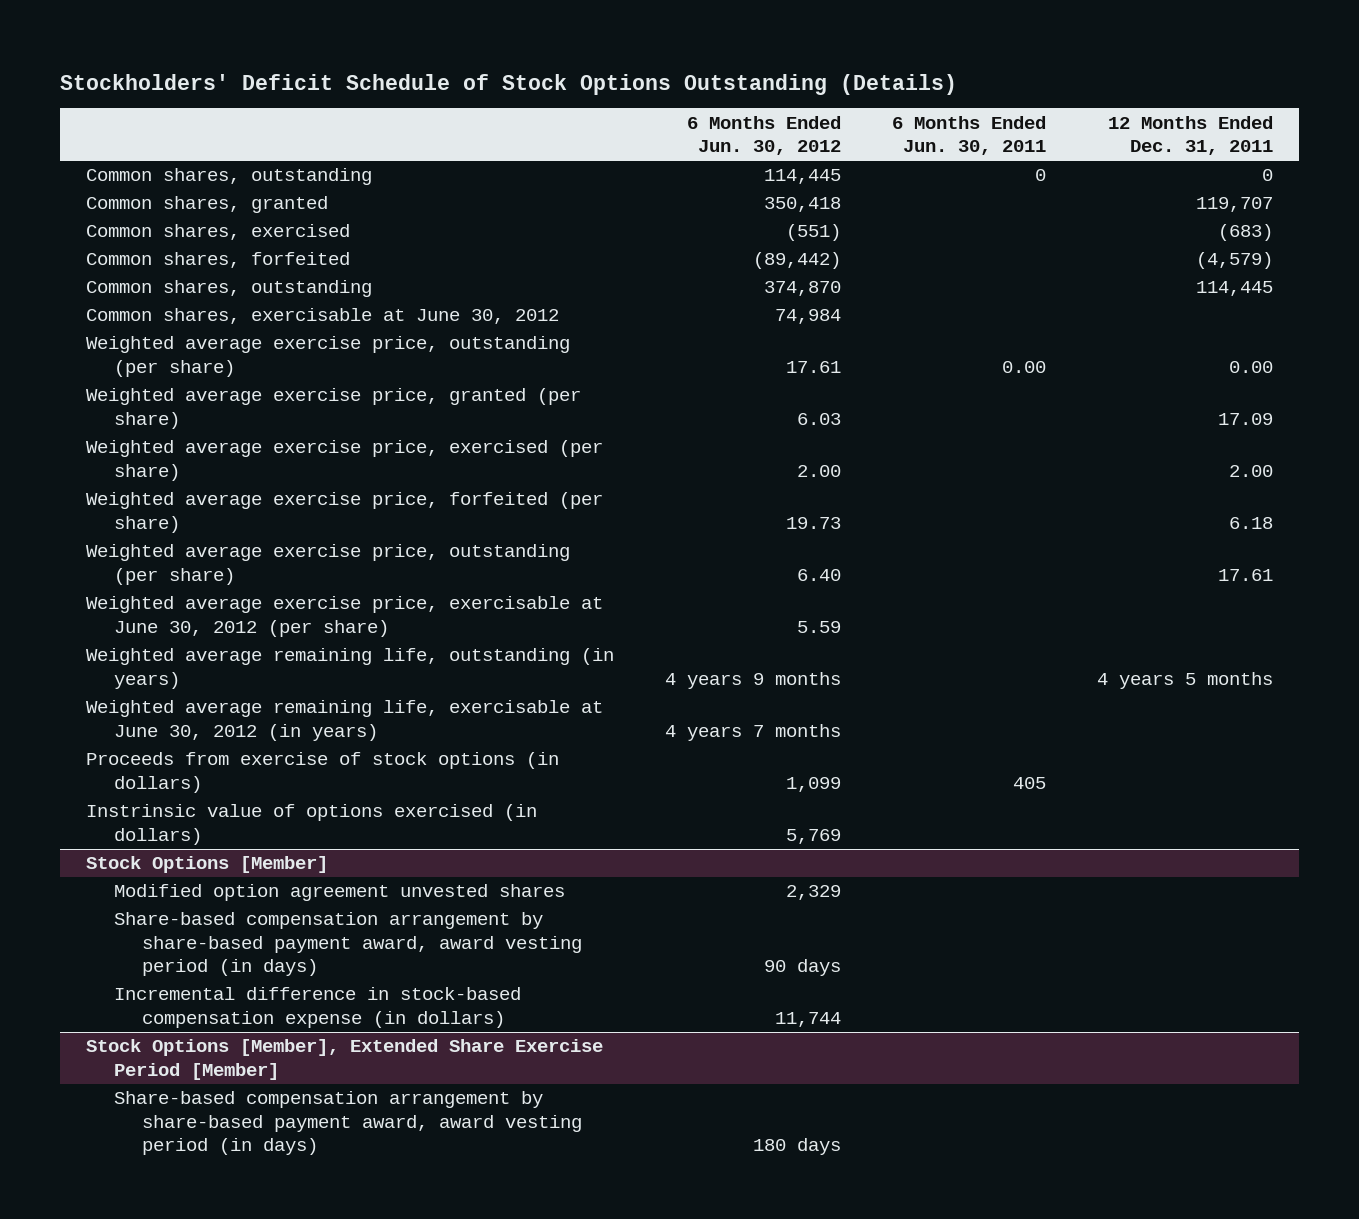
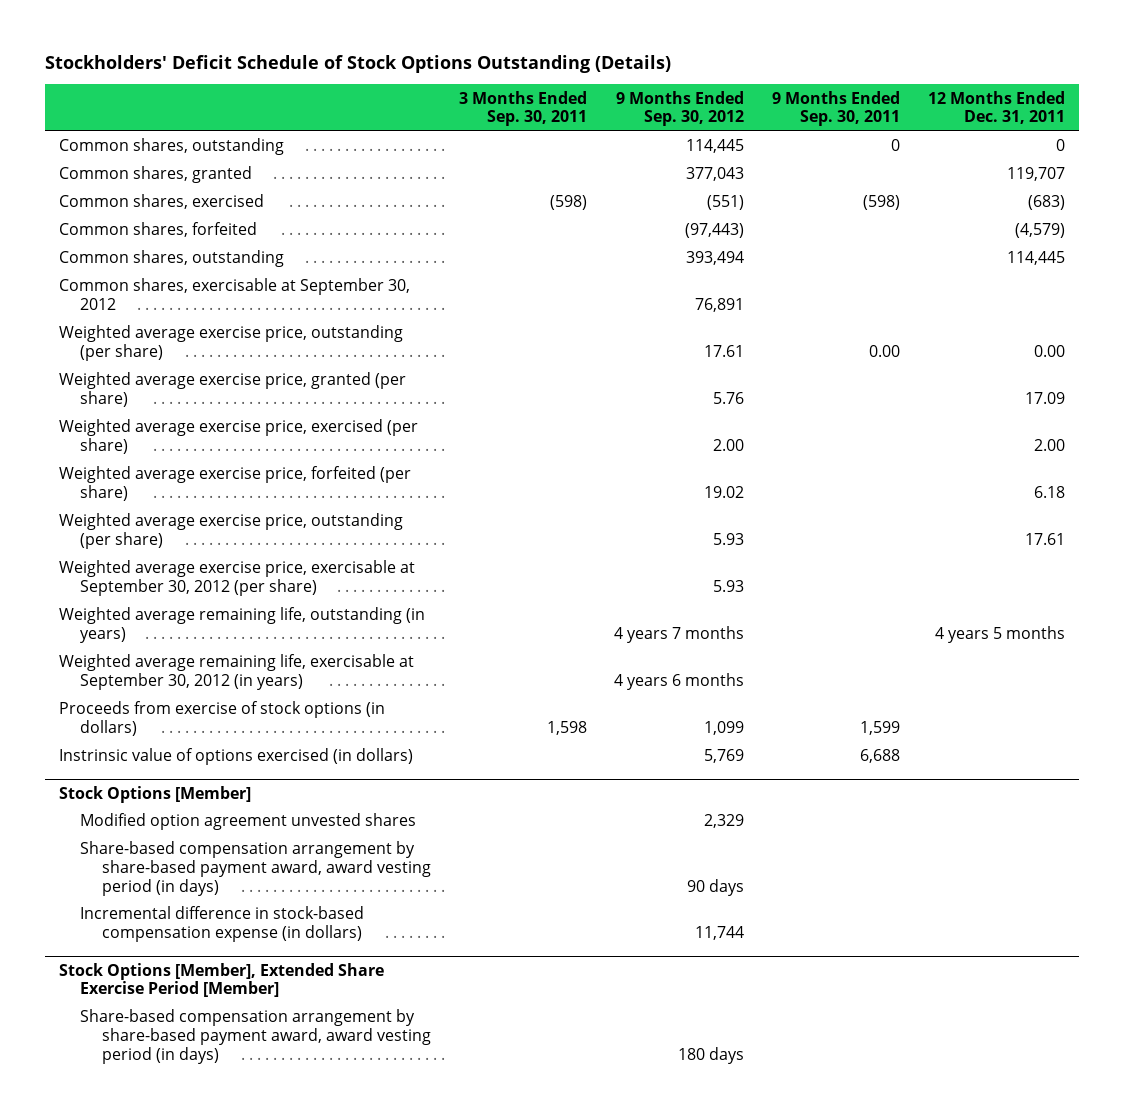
[687,115,842,156] 6 Months Ended Jun. 30, 2012 -> none
[892,115,1047,156] 6 Months Ended Jun. 30, 2011 -> none
none -> [458,90,587,127] 3 Months Ended Sep. 30, 2011
none -> [616,90,745,127] 9 Months Ended Sep. 30, 2012
none -> [772,90,901,127] 9 Months Ended Sep. 30, 2011
[85,308,559,325] Common shares, exercisable at June 30, 2012 -> [58,278,410,310] Common shares, exercisable at September 30, 2012
[85,596,603,637] Weighted average exercise price, exercisable at June 30, 2012 (per share) -> [58,560,415,596] Weighted average exercise price, exercisable at September 30, 2012 (per share)
[85,700,603,741] Weighted average remaining life, exercisable at June 30, 2012 (in years) -> [58,654,414,690] Weighted average remaining life, exercisable at September 30, 2012 (in years)

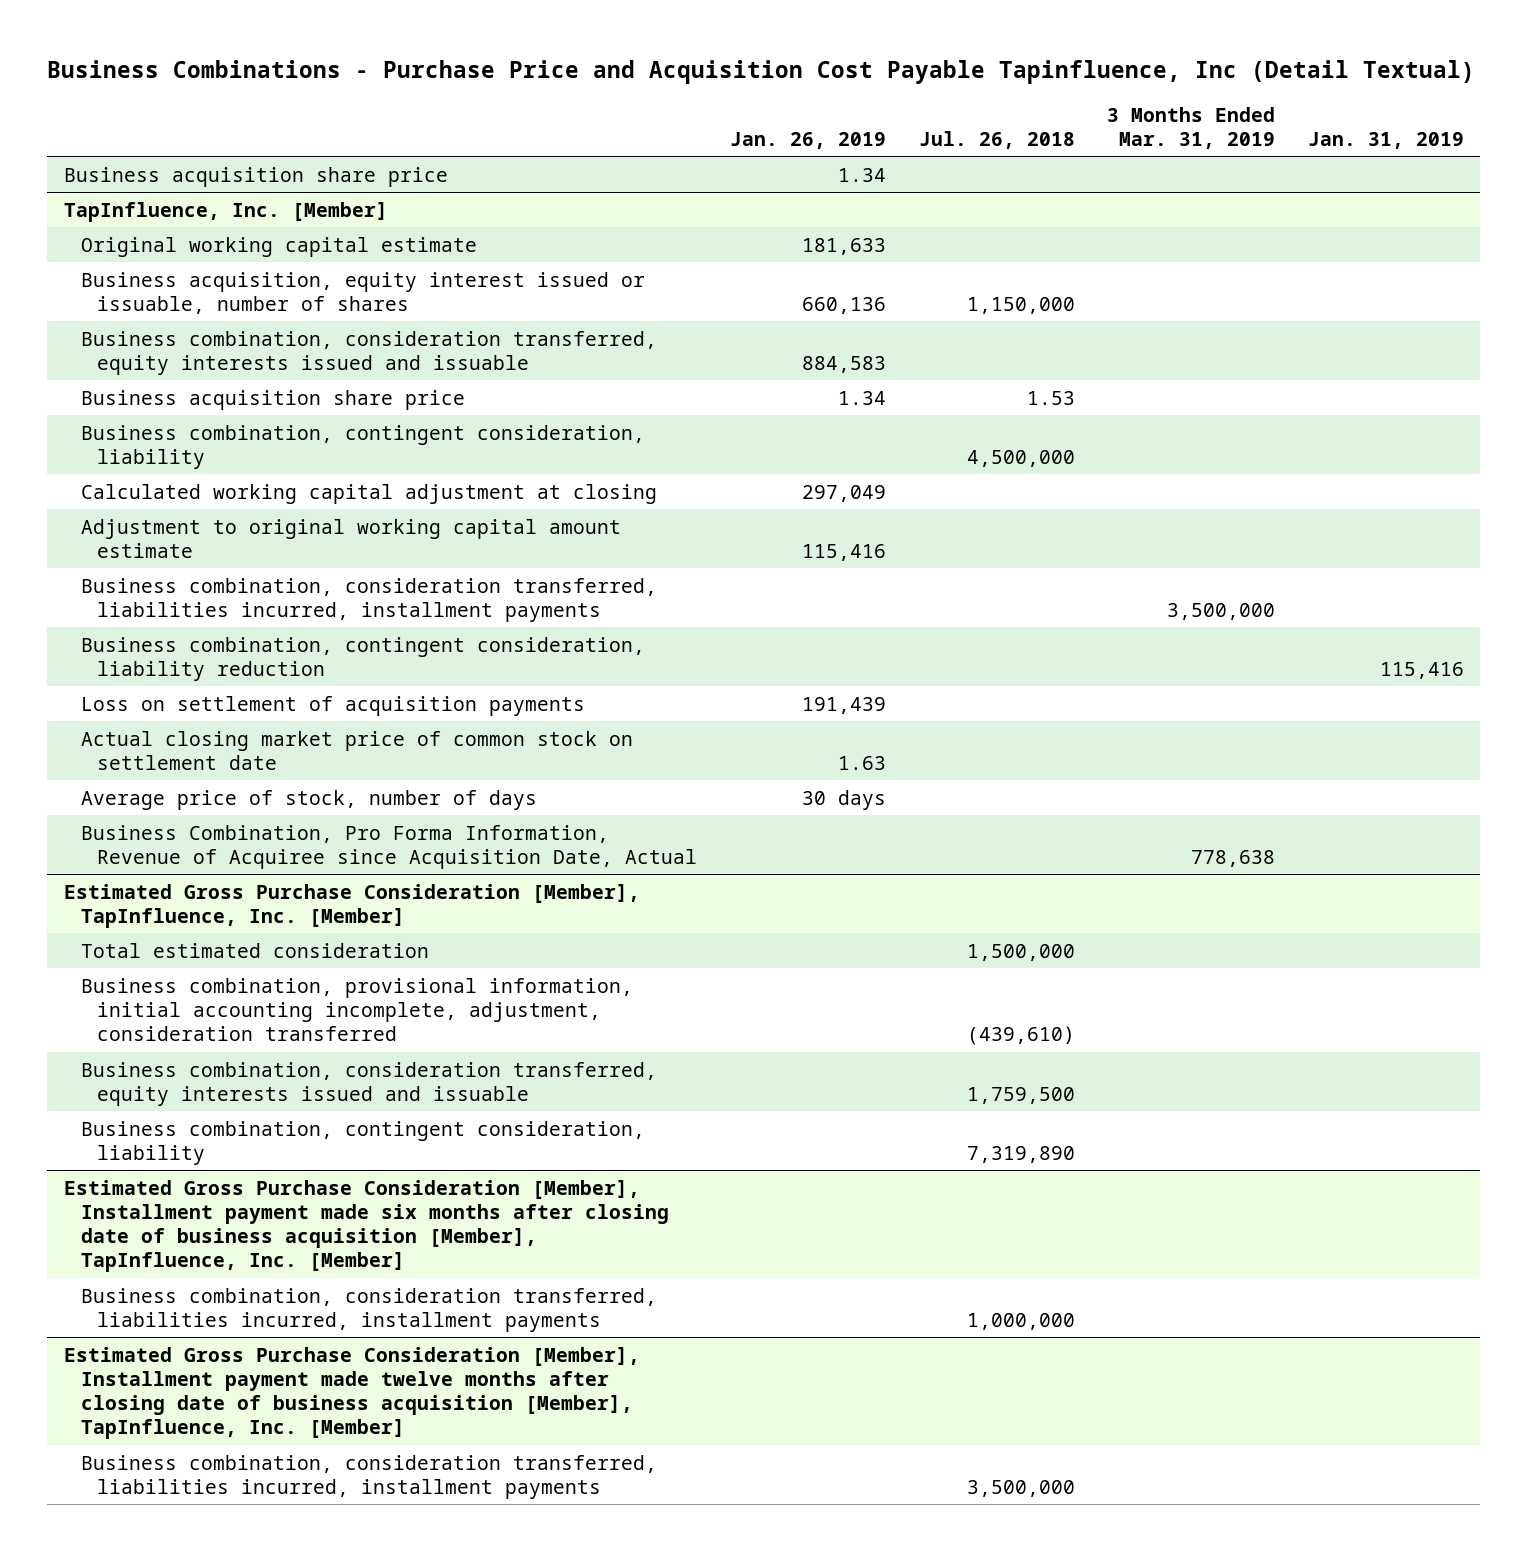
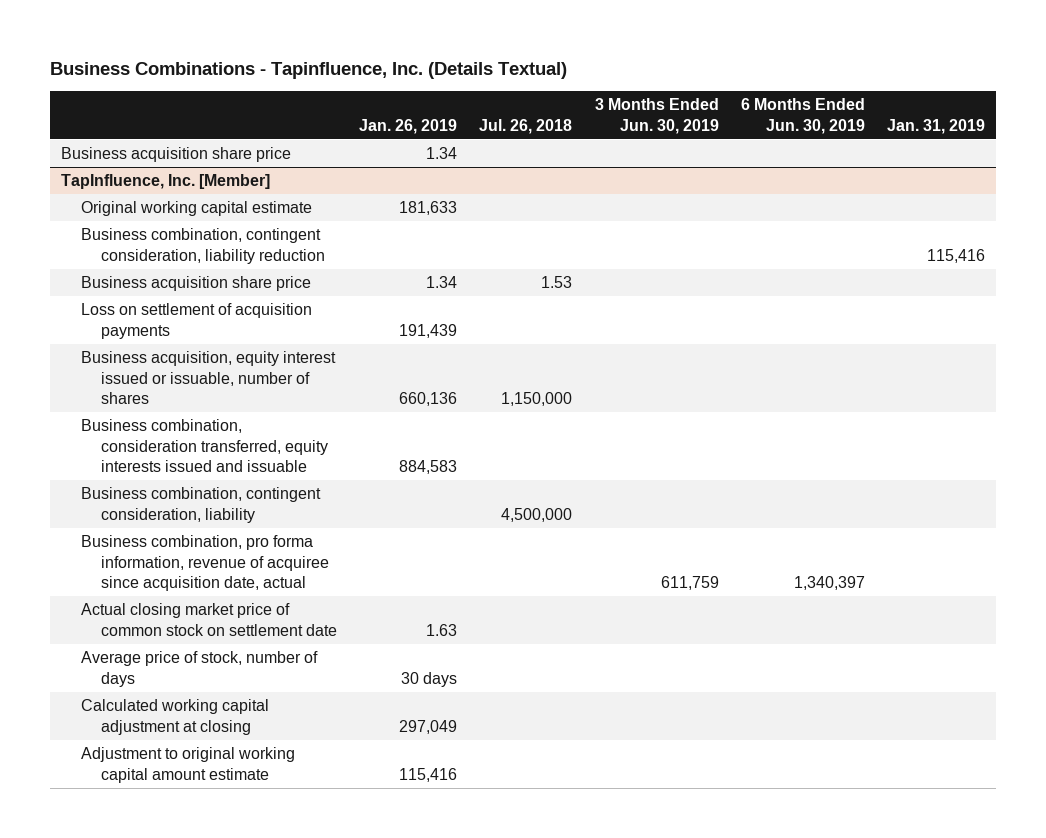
[47,59,1476,84] Business Combinations - Purchase Price and Acquisition Cost Payable Tapinfluence, Inc (Detail Textual) -> [49,61,567,79] Business Combinations - Tapinfluence, Inc. (Details Textual)
[1107,106,1276,149] 3 Months Ended Mar. 31, 2019 -> none
none -> [594,98,719,134] 3 Months Ended Jun. 30, 2019
none -> [740,98,865,134] 6 Months Ended Jun. 30, 2019
[80,636,645,681] Business combination, contingent consideration, liability reduction -> [80,228,325,264] Business combination, contingent consideration, liability reduction
[80,389,465,410] Business acquisition share price -> [80,276,311,292] Business acquisition share price
[80,695,585,716] Loss on settlement of acquisition payments -> [80,303,312,339] Loss on settlement of acquisition payments
[80,577,657,622] Business combination, consideration transferred, liabilities incurred, installment payments -> none
none -> [80,535,329,592] Business combination, pro forma information, revenue of acquiree since acquisition date, actual
[80,824,698,869] Business Combination, Pro Forma Information, Revenue of Acquiree since Acquisition Date, Actual -> none
[63,883,640,928] Estimated Gross Purchase Consideration [Member], TapInfluence, Inc. [Member] -> none
[80,942,429,958] Total estimated consideration -> none
[80,977,633,1041] Business combination, provisional information, initial accounting incomplete, adjustment, consideration transferred -> none
[80,1061,657,1106] Business combination, consideration transferred, equity interests issued and issuable -> none
[80,1120,645,1165] Business combination, contingent consideration, liability -> none
[63,1179,669,1272] Estimated Gross Purchase Consideration [Member], Installment payment made six months after closing date of business acquisition [Member], TapInfluence, Inc. [Member] -> none
[80,1287,657,1332] Business combination, consideration transferred, liabilities incurred, installment payments -> none
[63,1346,640,1439] Estimated Gross Purchase Consideration [Member], Installment payment made twelve months after closing date of business acquisition [Member], TapInfluence, Inc. [Member] -> none
[80,1454,657,1499] Business combination, consideration transferred, liabilities incurred, installment payments -> none
[80,483,657,504] Calculated working capital adjustment at closing -> [80,699,269,735] Calculated working capital adjustment at closing
[80,518,621,558] Adjustment to original working capital amount estimate -> [80,747,295,783] Adjustment to original working capital amount estimate

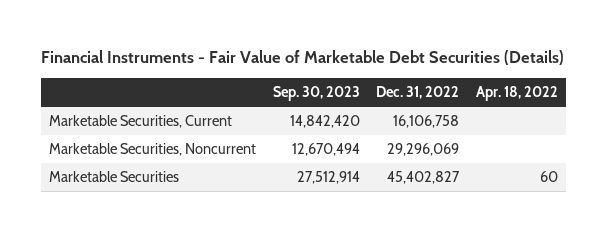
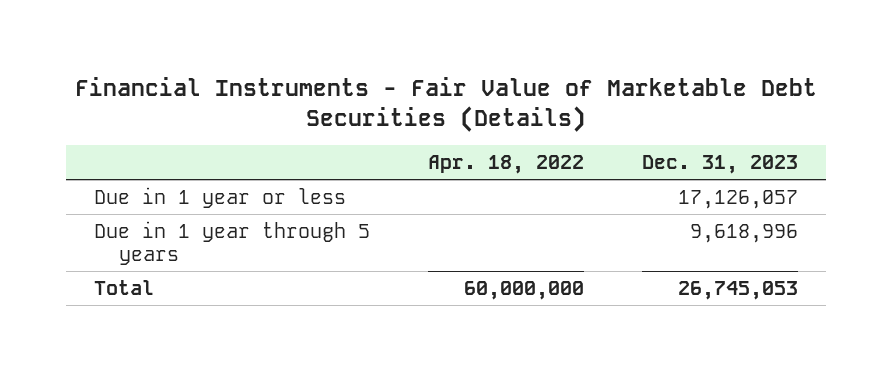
[272,86,360,102] Sep. 30, 2023 -> none
[376,86,460,100] Dec. 31, 2022 -> none
none -> [641,155,798,175] Dec. 31, 2023
[49,171,180,183] Marketable Securities -> none
[49,115,233,129] Marketable Securities, Current -> [94,186,347,208] Due in 1 year or less
[49,143,257,157] Marketable Securities, Noncurrent -> [94,220,371,265] Due in 1 year through 5 years
none -> [94,279,155,295] Total

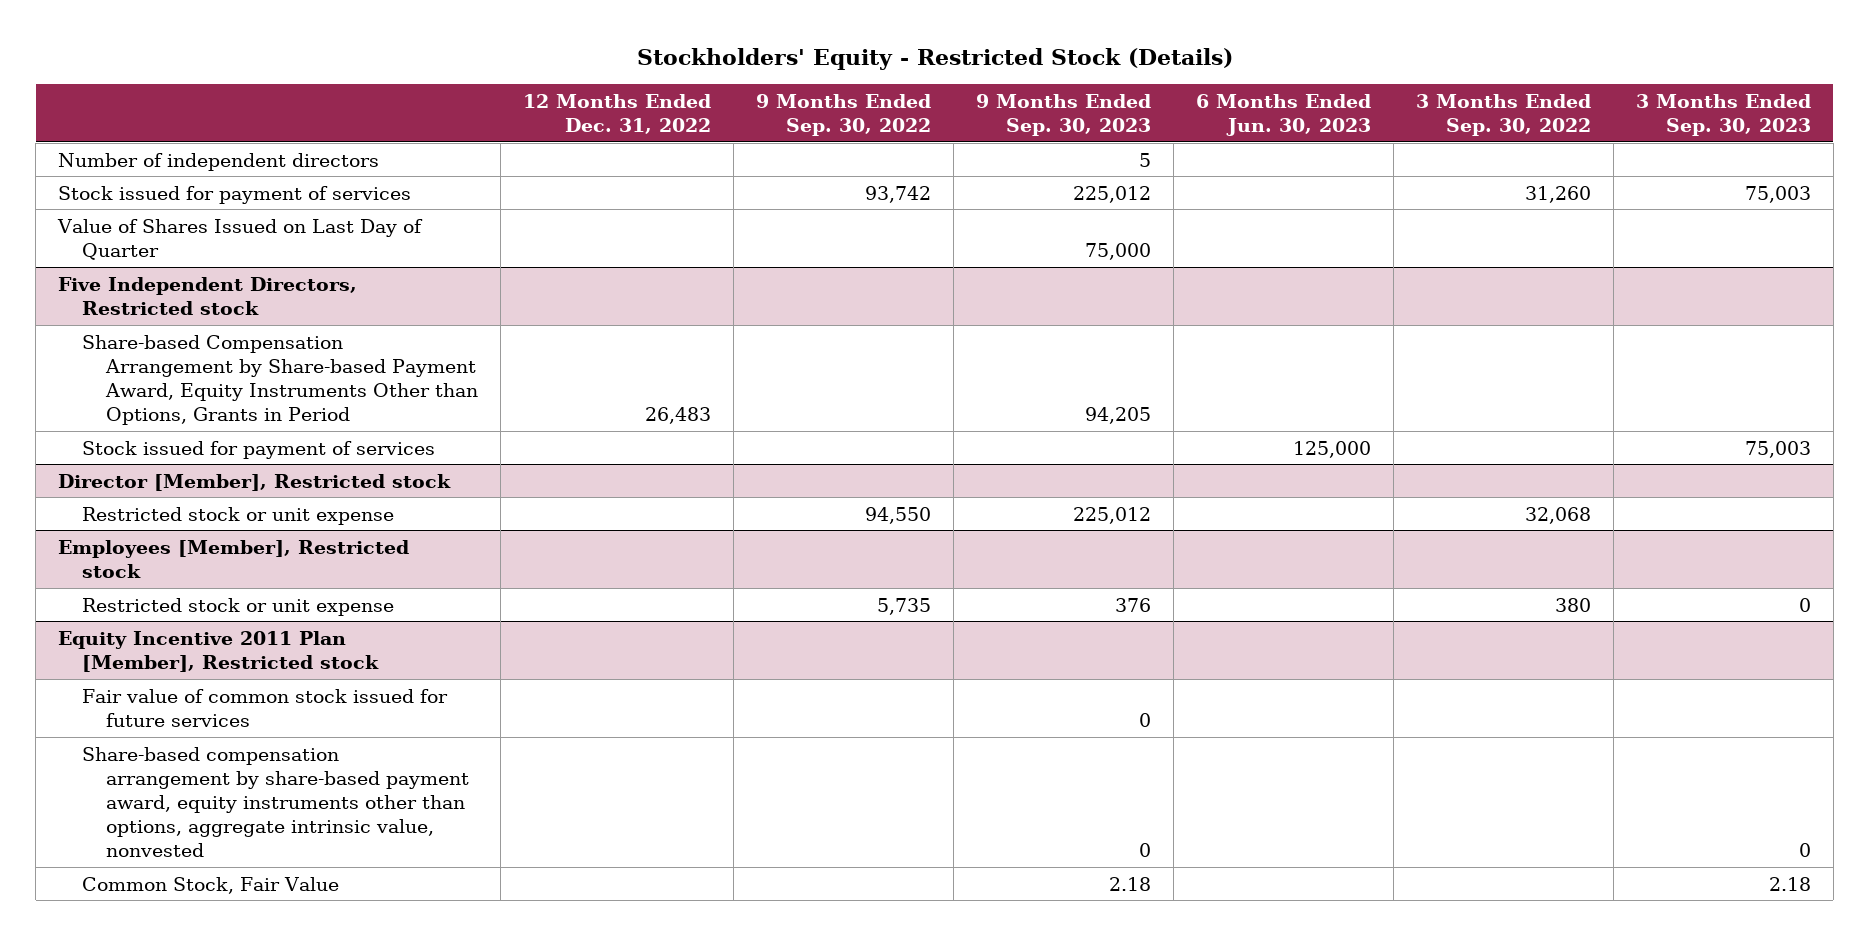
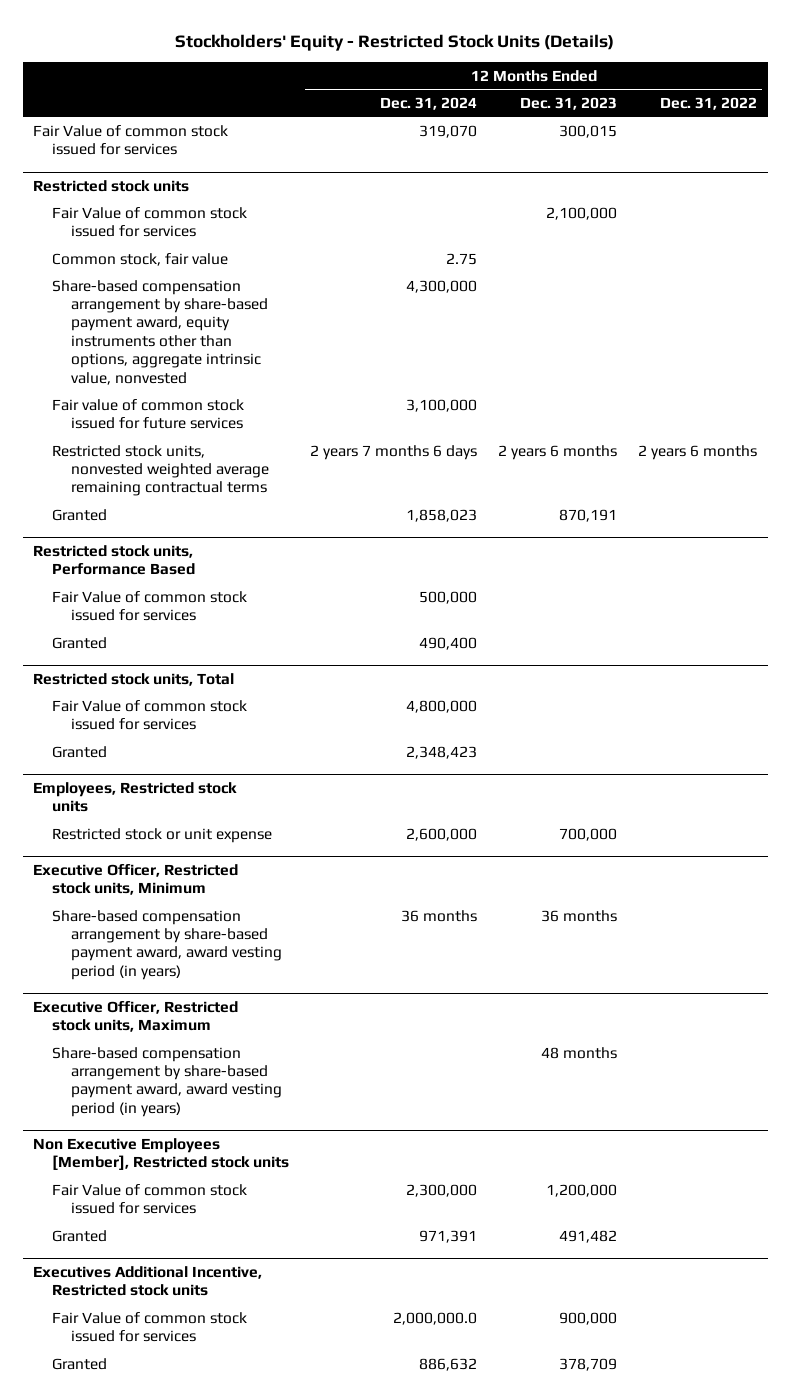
[636,48,1233,71] Stockholders' Equity - Restricted Stock (Details) -> [175,33,615,51] Stockholders' Equity - Restricted Stock Units (Details)
[755,94,931,137] 9 Months Ended Sep. 30, 2022 -> none
[975,94,1151,137] 9 Months Ended Sep. 30, 2023 -> none
[1195,94,1371,137] 6 Months Ended Jun. 30, 2023 -> none
[1415,94,1591,137] 3 Months Ended Sep. 30, 2022 -> none
[1635,94,1811,137] 3 Months Ended Sep. 30, 2023 -> none
none -> [380,96,478,110] Dec. 31, 2024
none -> [520,96,618,110] Dec. 31, 2023
[58,152,380,171] Number of independent directors -> none
[57,218,424,260] Value of Shares Issued on Last Day of Quarter -> none
[58,276,358,315] Five Independent Directors, Restricted stock -> none
[82,334,479,426] Share-based Compensation Arrangement by Share-based Payment Award, Equity Instruments Other than Options, Grants in Period -> none
[82,440,436,459] Stock issued for payment of services -> none
[82,506,395,525] Restricted stock or unit expense -> none
[58,185,412,204] Stock issued for payment of services -> [33,124,229,155] Fair Value of common stock issued for services
[58,473,452,491] Director [Member], Restricted stock -> [33,179,190,192] Restricted stock units
none -> [52,206,248,237] Fair Value of common stock issued for services
none -> [52,252,229,266] Common stock, fair value
none -> [52,279,268,385] Share-based compensation arrangement by share-based payment award, equity instruments other than options, aggregate intrinsic value, nonvested
none -> [52,398,245,429] Fair value of common stock issued for future services
none -> [52,444,269,497] Restricted stock units, nonvested weighted average remaining contractual terms
none -> [52,508,108,521] Granted
none -> [33,544,196,576] Restricted stock units, Performance Based
none -> [52,590,248,621] Fair Value of common stock issued for services
none -> [52,636,108,649] Granted
none -> [33,672,235,686] Restricted stock units, Total
none -> [52,699,248,730] Fair Value of common stock issued for services
none -> [52,745,108,758] Granted
[58,539,410,578] Employees [Member], Restricted stock -> [33,781,238,813] Employees, Restricted stock units
[58,630,380,672] Equity Incentive 2011 Plan [Member], Restricted stock -> none
[82,688,449,727] Fair value of common stock issued for future services -> none
[82,746,470,858] Share-based compensation arrangement by share-based payment award, equity instruments other than options, aggregate intrinsic value, nonvested -> none
[82,876,340,894] Common Stock, Fair Value -> none
none -> [33,863,239,896] Executive Officer, Restricted stock units, Minimum
none -> [52,909,282,980] Share-based compensation arrangement by share-based payment award, award vesting period (in years)
none -> [33,1000,239,1033] Executive Officer, Restricted stock units, Maximum
none -> [52,1046,282,1117] Share-based compensation arrangement by share-based payment award, award vesting period (in years)
none -> [33,1137,290,1171] Non Executive Employees [Member], Restricted stock units
none -> [52,1183,248,1214] Fair Value of common stock issued for services
none -> [52,1229,108,1242] Granted
none -> [33,1265,263,1297] Executives Additional Incentive, Restricted stock units
none -> [52,1311,248,1342] Fair Value of common stock issued for services
none -> [52,1357,108,1370] Granted

